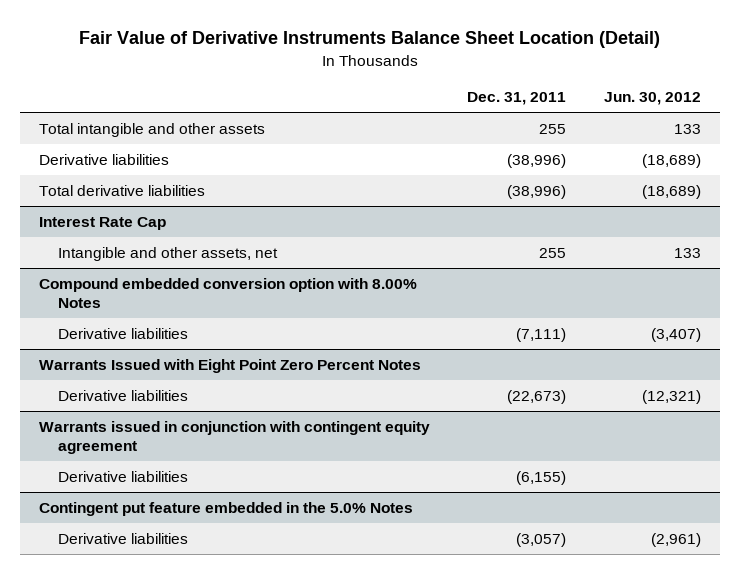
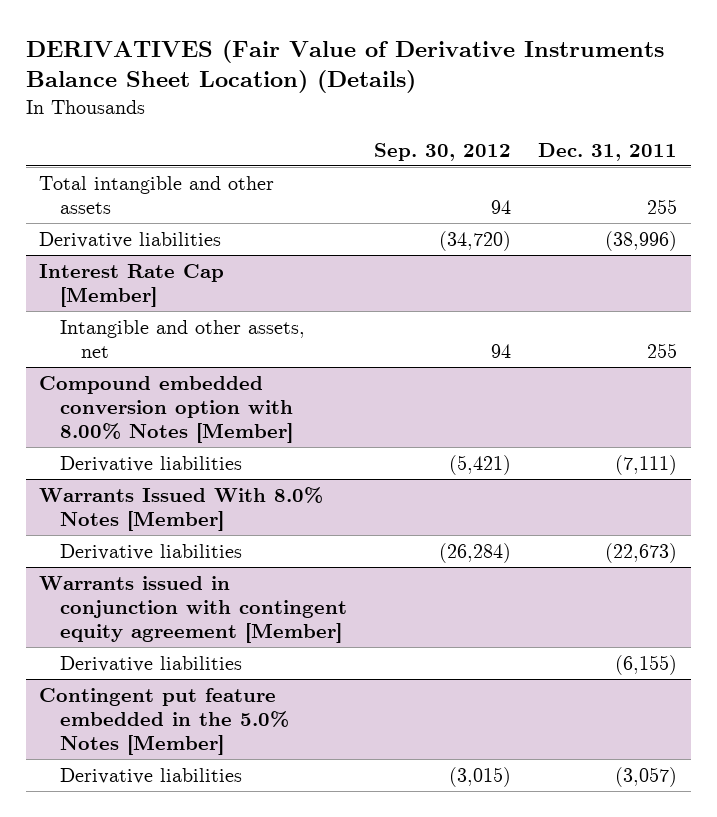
[78,31,660,49] Fair Value of Derivative Instruments Balance Sheet Location (Detail) -> [25,39,664,94] DERIVATIVES (Fair Value of Derivative Instruments Balance Sheet Location) (Details)
[603,92,701,106] Jun. 30, 2012 -> none
none -> [374,142,512,161] Sep. 30, 2012
[38,184,205,196] Total derivative liabilities -> none
[38,216,166,230] Interest Rate Cap -> [39,263,225,307] Interest Rate Cap [Member]
[38,277,417,308] Compound embedded conversion option with 8.00% Notes -> [39,375,294,443] Compound embedded conversion option with 8.00% Notes [Member]
[38,358,421,373] Warrants Issued with Eight Point Zero Percent Notes -> none
none -> [39,486,324,531] Warrants Issued With 8.0% Notes [Member]
[38,420,430,454] Warrants issued in conjunction with contingent equity agreement -> [39,575,348,643] Warrants issued in conjunction with contingent equity agreement [Member]
[38,501,413,516] Contingent put feature embedded in the 5.0% Notes -> [39,687,290,755] Contingent put feature embedded in the 5.0% Notes [Member]

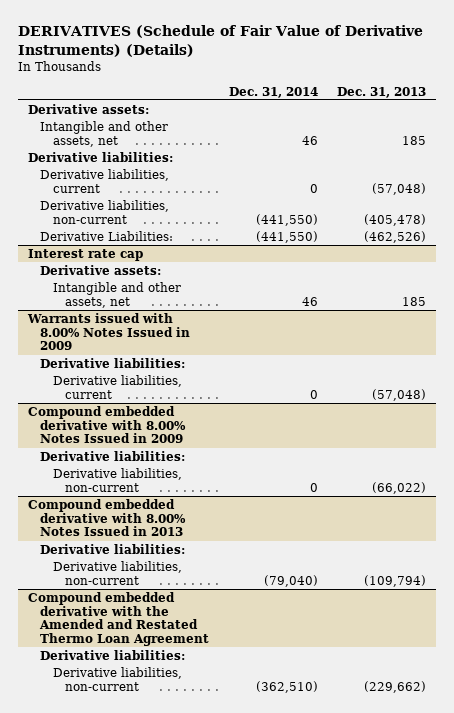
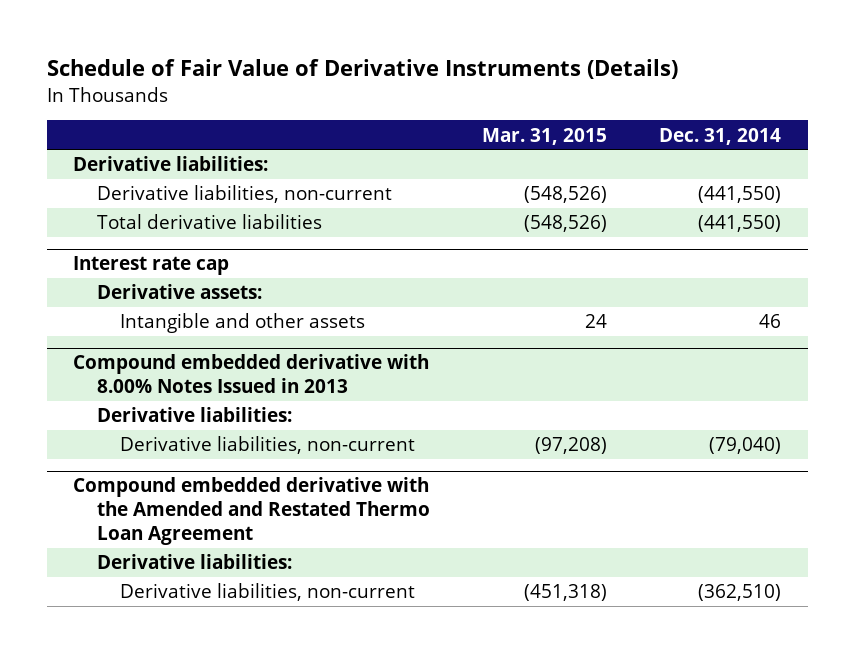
[17,25,423,57] DERIVATIVES (Schedule of Fair Value of Derivative Instruments) (Details) -> [46,59,678,80] Schedule of Fair Value of Derivative Instruments (Details)
[337,86,427,98] Dec. 31, 2013 -> none
none -> [481,127,607,145] Mar. 31, 2015
[27,103,149,114] Derivative assets: -> none
[40,120,169,147] Intangible and other assets, net -> none
[40,168,170,193] Derivative liabilities, current -> none
[40,230,174,241] Derivative Liabilities: -> [96,214,322,230] Total derivative liabilities
[26,312,191,351] Warrants issued with 8.00% Notes Issued in 2009 -> none
[40,357,186,368] Derivative liabilities: -> none
[52,374,182,399] Derivative liabilities, current -> none
[27,405,187,444] Compound embedded derivative with 8.00% Notes Issued in 2009 -> none
[40,450,186,461] Derivative liabilities: -> none
[52,467,182,492] Derivative liabilities, non-current -> none
[52,281,181,308] Intangible and other assets, net -> [120,313,366,334] Intangible and other assets

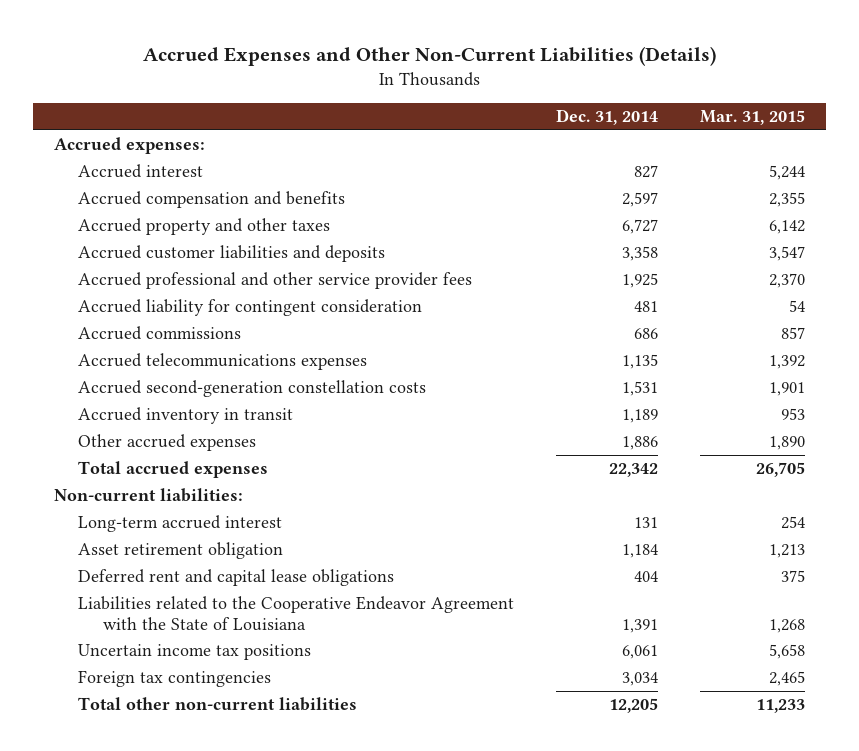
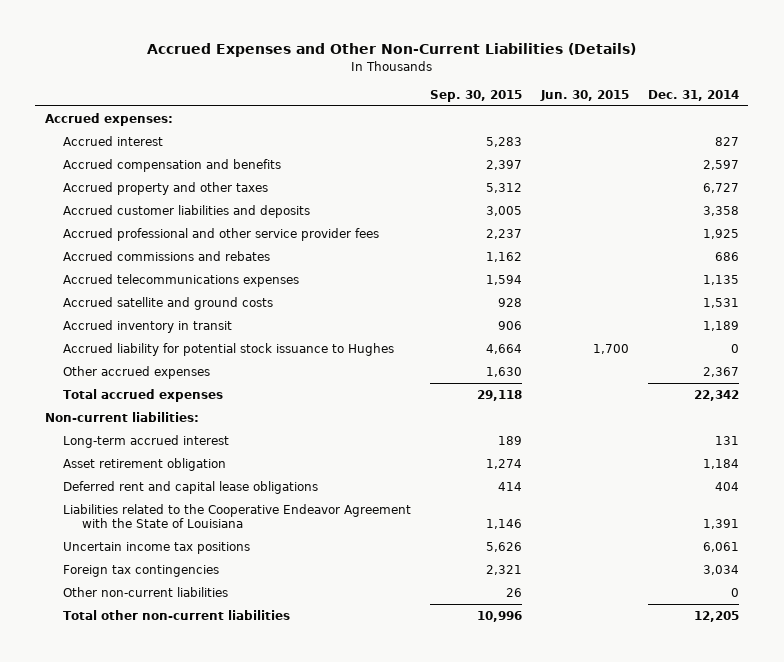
[699,110,805,126] Mar. 31, 2015 -> none
none -> [430,89,523,102] Sep. 30, 2015
none -> [540,89,630,101] Jun. 30, 2015
[78,299,423,317] Accrued liability for contingent consideration -> none
[78,326,242,341] Accrued commissions -> [63,250,271,261] Accrued commissions and rebates
[78,380,427,398] Accrued second-generation constellation costs -> [63,296,274,310] Accrued satellite and ground costs
none -> [63,342,395,356] Accrued liability for potential stock issuance to Hughes
[622,436,659,451] 1,886 -> [702,366,739,377] 2,367
none -> [63,586,229,597] Other non-current liabilities

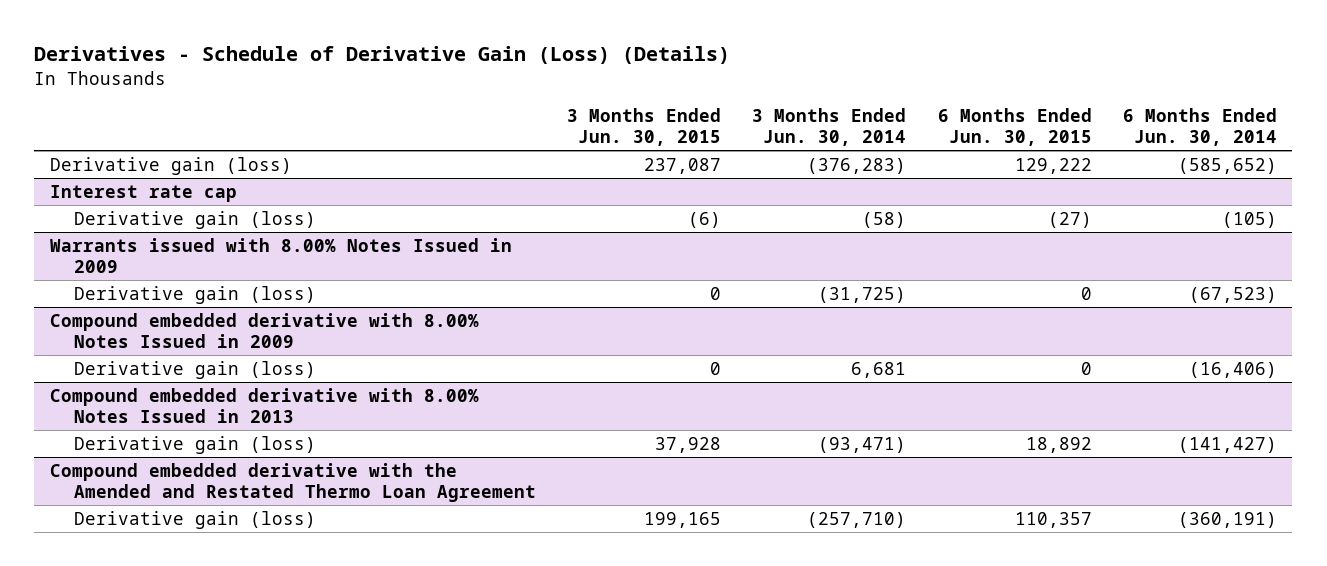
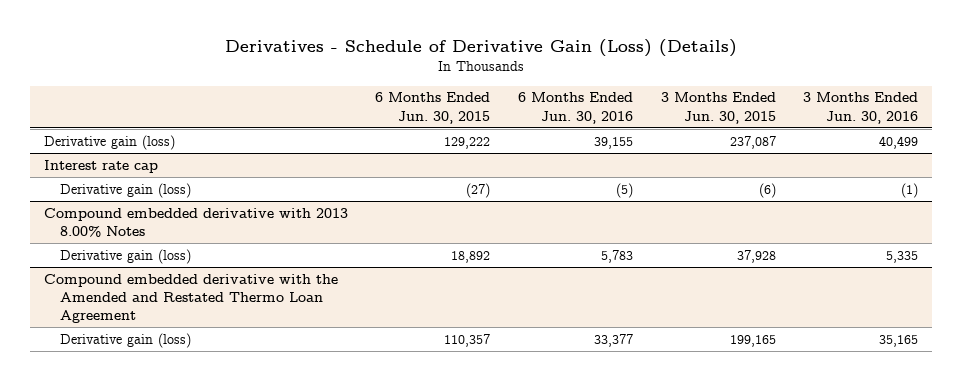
[752,108,907,146] 3 Months Ended Jun. 30, 2014 -> none
[1122,108,1277,146] 6 Months Ended Jun. 30, 2014 -> none
none -> [518,92,634,124] 6 Months Ended Jun. 30, 2016
none -> [803,92,919,124] 3 Months Ended Jun. 30, 2016
[49,237,512,273] Warrants issued with 8.00% Notes Issued in 2009 -> none
[73,285,316,304] Derivative gain (loss) -> none
[49,312,479,348] Compound embedded derivative with 8.00% Notes Issued in 2009 -> none
[73,360,316,379] Derivative gain (loss) -> none
[49,387,479,423] Compound embedded derivative with 8.00% Notes Issued in 2013 -> [43,207,348,237] Compound embedded derivative with 2013 8.00% Notes

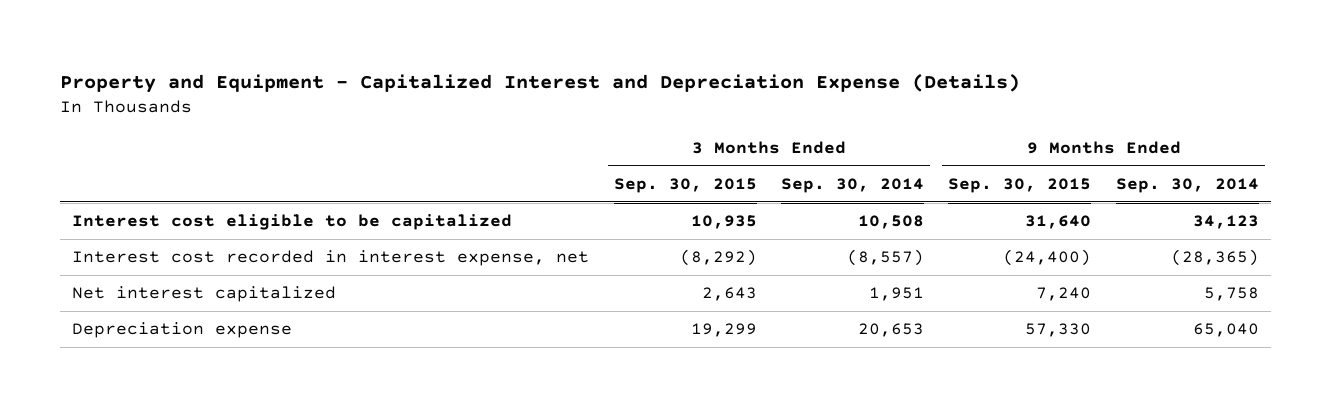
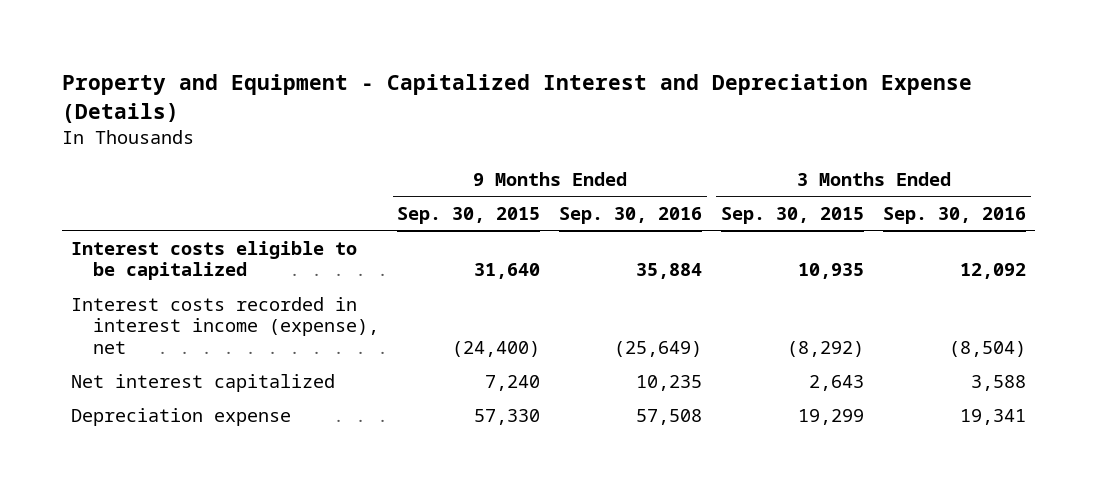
[781,177,925,193] Sep. 30, 2014 -> none
[1115,177,1259,193] Sep. 30, 2014 -> none
none -> [559,206,703,224] Sep. 30, 2016
none -> [882,206,1026,224] Sep. 30, 2016
[72,214,513,231] Interest cost eligible to be capitalized -> [71,240,358,281] Interest costs eligible to be capitalized
[72,250,590,267] Interest cost recorded in interest expense, net -> [71,296,379,354] Interest costs recorded in interest income (expense), net

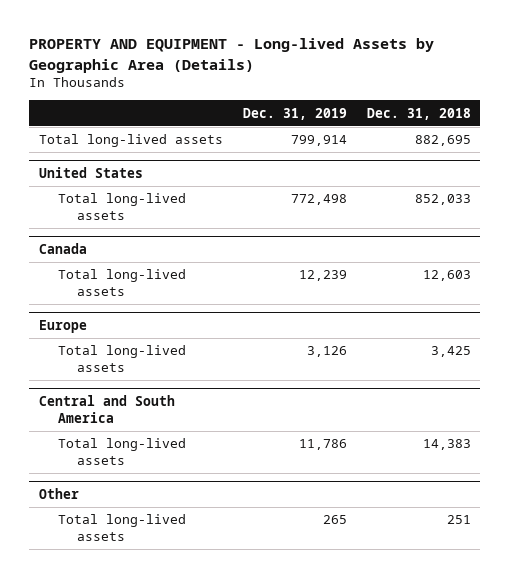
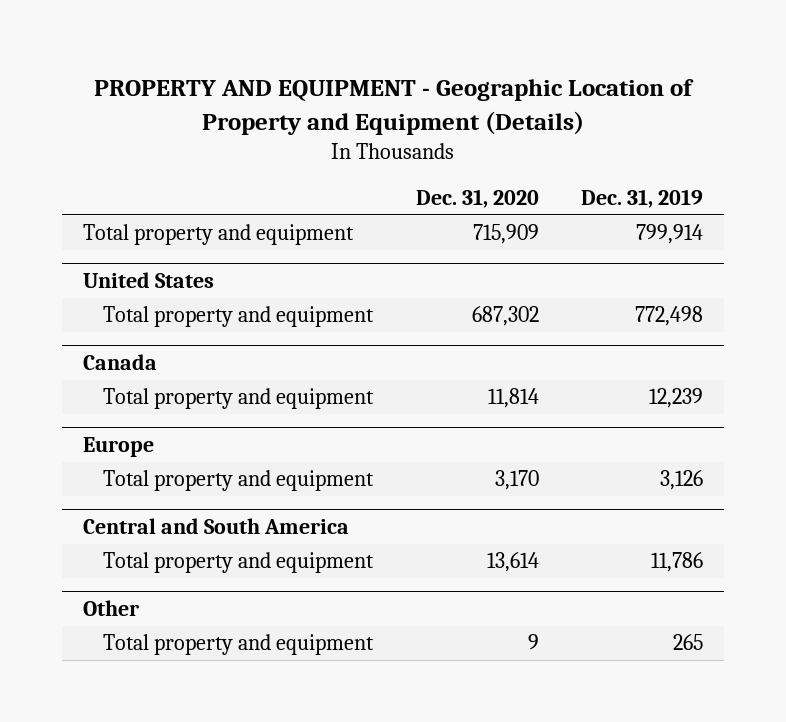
[28,38,434,73] PROPERTY AND EQUIPMENT - Long-lived Assets by Geographic Area (Details) -> [93,78,694,135] PROPERTY AND EQUIPMENT - Geographic Location of Property and Equipment (Details)
[366,107,471,120] Dec. 31, 2018 -> none
none -> [415,189,539,209] Dec. 31, 2020
[38,134,223,148] Total long-lived assets -> [82,224,354,246] Total property and equipment
[57,193,186,221] Total long-lived assets -> [103,306,375,328] Total property and equipment
[57,269,186,297] Total long-lived assets -> [103,388,375,410] Total property and equipment
[57,345,186,373] Total long-lived assets -> [103,470,375,492] Total property and equipment
[57,438,186,466] Total long-lived assets -> [103,552,375,574] Total property and equipment
[57,514,186,542] Total long-lived assets -> [103,634,375,656] Total property and equipment

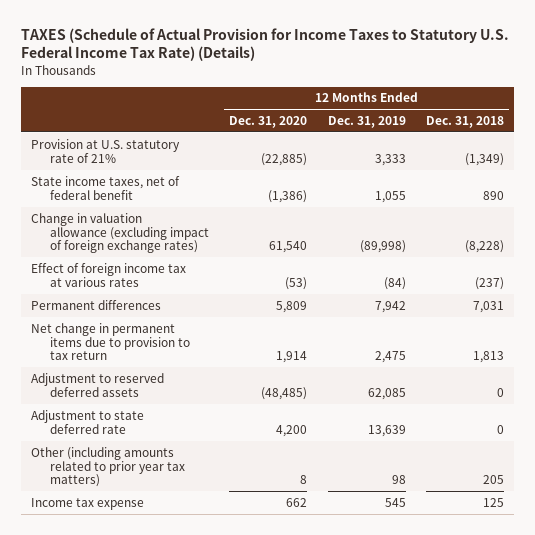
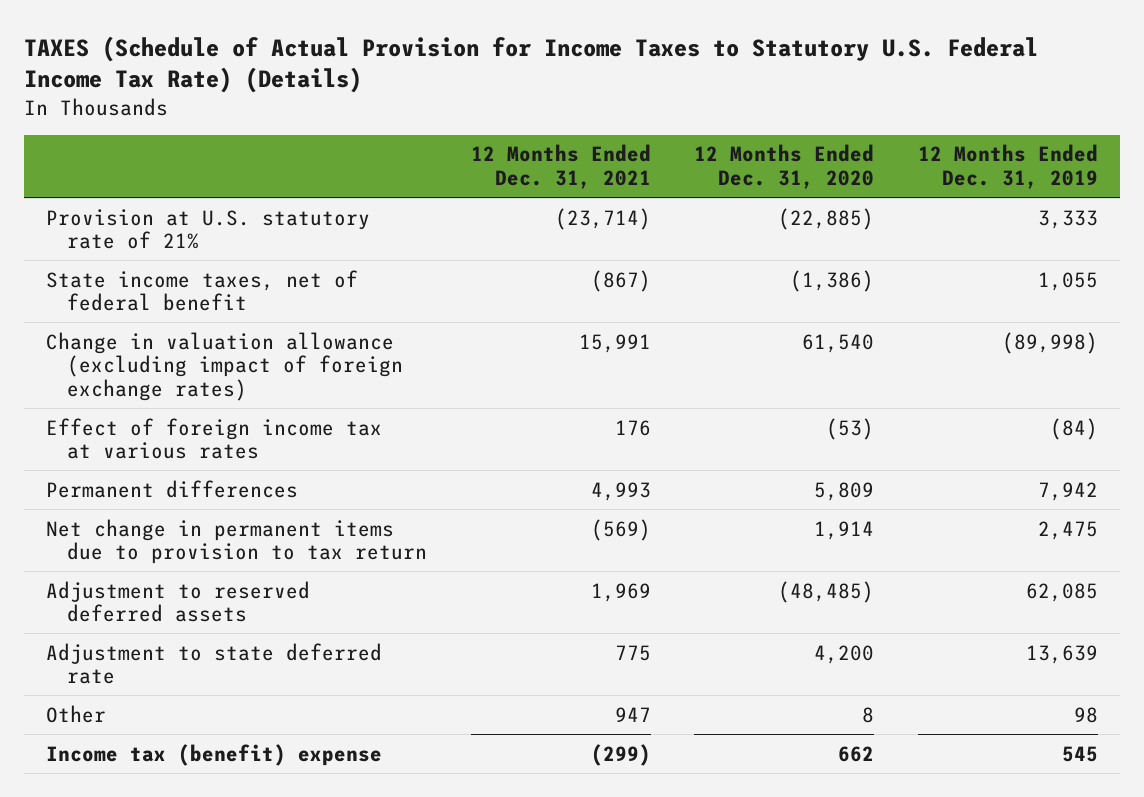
[425,115,504,128] Dec. 31, 2018 -> none
none -> [470,144,651,189] 12 Months Ended Dec. 31, 2021
[31,446,185,488] Other (including amounts related to prior year tax matters) -> [45,704,106,723] Other
[31,497,145,510] Income tax expense -> [45,743,382,766] Income tax (benefit) expense

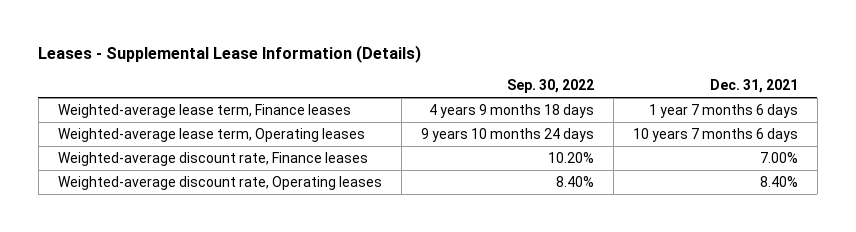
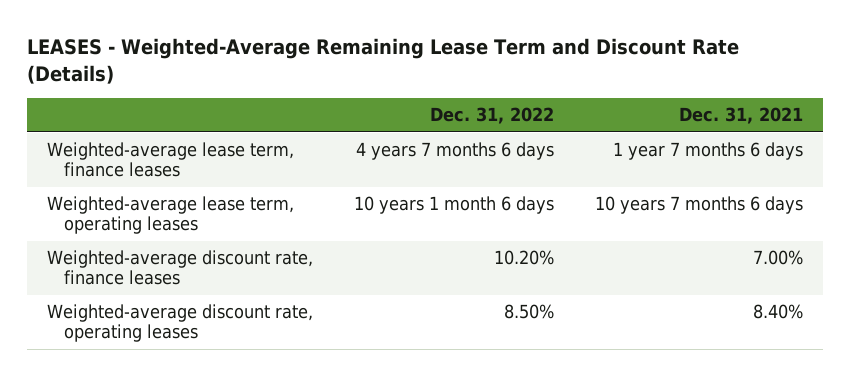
[38,45,422,64] Leases - Supplemental Lease Information (Details) -> [26,37,739,84] LEASES - Weighted-Average Remaining Lease Term and Discount Rate (Details)
[506,79,594,94] Sep. 30, 2022 -> none
none -> [430,107,555,125] Dec. 31, 2022
[57,103,351,118] Weighted-average lease term, Finance leases -> [47,141,295,178] Weighted-average lease term, finance leases
[57,127,365,142] Weighted-average lease term, Operating leases -> [47,195,295,235] Weighted-average lease term, operating leases
[57,151,368,166] Weighted-average discount rate, Finance leases -> [47,249,314,286] Weighted-average discount rate, finance leases
[57,175,382,190] Weighted-average discount rate, Operating leases -> [47,303,314,343] Weighted-average discount rate, operating leases

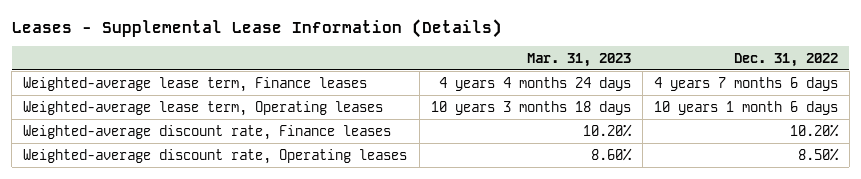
[26,37,739,84] LEASES - Weighted-Average Remaining Lease Term and Discount Rate (Details) -> [11,18,502,38] Leases - Supplemental Lease Information (Details)
[678,107,803,125] Dec. 31, 2021 -> none
none -> [526,52,631,67] Mar. 31, 2023
[47,141,295,178] Weighted-average lease term, finance leases -> [23,76,368,92] Weighted-average lease term, Finance leases
[47,195,295,235] Weighted-average lease term, operating leases -> [23,100,384,116] Weighted-average lease term, Operating leases
[47,249,314,286] Weighted-average discount rate, finance leases -> [23,124,392,140] Weighted-average discount rate, Finance leases
[47,303,314,343] Weighted-average discount rate, operating leases -> [23,148,408,164] Weighted-average discount rate, Operating leases

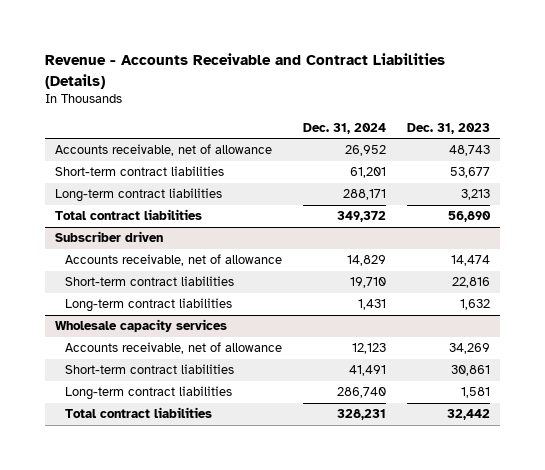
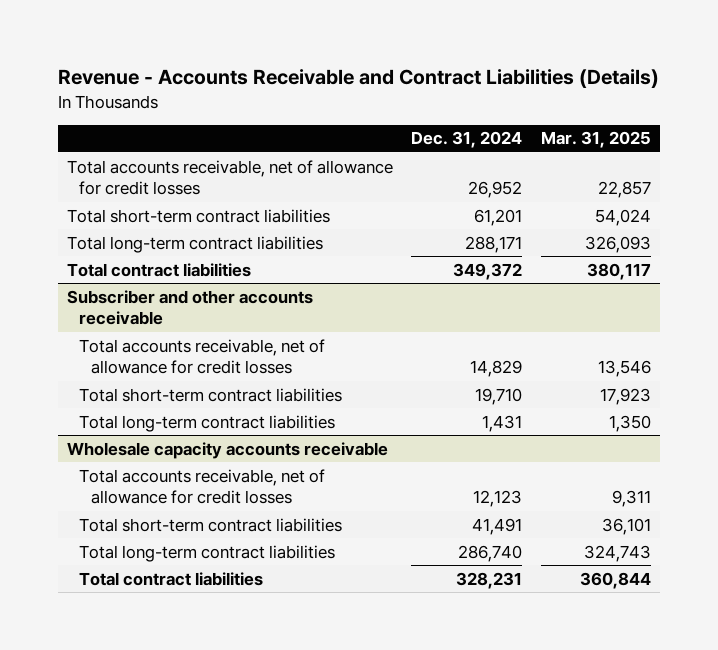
[406,122,490,134] Dec. 31, 2023 -> none
none -> [540,131,651,149] Mar. 31, 2025
[55,144,273,157] Accounts receivable, net of allowance -> [66,159,393,196] Total accounts receivable, net of allowance for credit losses
[55,166,225,177] Short-term contract liabilities -> [66,208,330,223] Total short-term contract liabilities
[55,188,223,203] Long-term contract liabilities -> [66,235,323,253] Total long-term contract liabilities
[55,231,164,243] Subscriber driven -> [66,289,313,326] Subscriber and other accounts receivable
[64,254,282,267] Accounts receivable, net of allowance -> [79,338,326,375] Total accounts receivable, net of allowance for credit losses
[64,276,234,287] Short-term contract liabilities -> [79,387,343,402] Total short-term contract liabilities
[64,298,232,313] Long-term contract liabilities -> [79,414,336,432] Total long-term contract liabilities
[55,319,228,333] Wholesale capacity services -> [66,441,388,459] Wholesale capacity accounts receivable
[64,342,282,355] Accounts receivable, net of allowance -> [79,468,326,505] Total accounts receivable, net of allowance for credit losses
[64,364,234,375] Short-term contract liabilities -> [79,517,343,532] Total short-term contract liabilities
[64,386,232,401] Long-term contract liabilities -> [79,544,336,562] Total long-term contract liabilities

